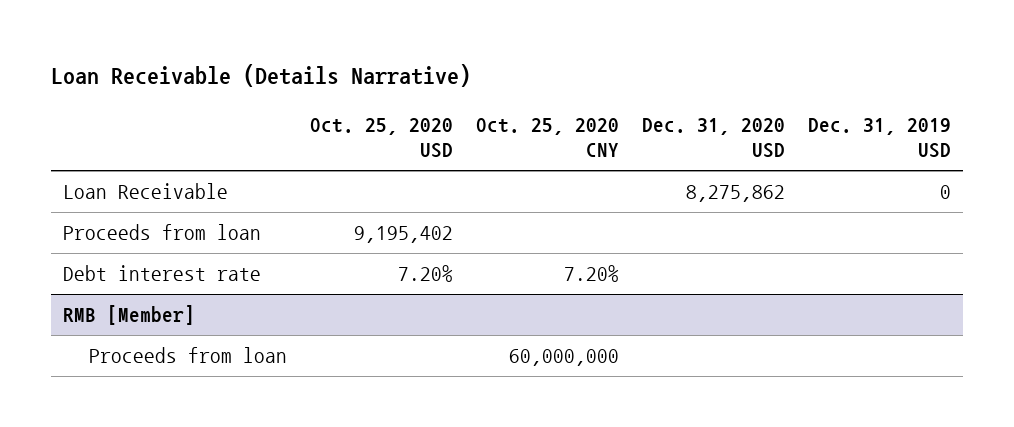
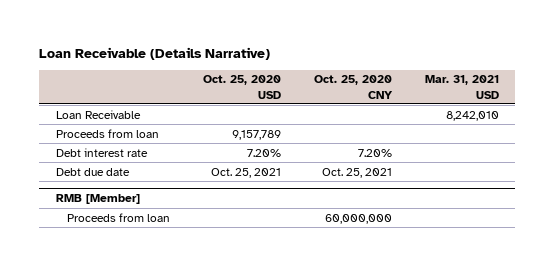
[642,117,786,159] Dec. 31, 2020 USD -> none
[808,117,952,159] Dec. 31, 2019 USD -> none
none -> [424,75,499,99] Mar. 31, 2021 USD
[354,225,454,243] 9,195,402 -> [231,129,281,140] 9,157,789
none -> [55,167,130,176] Debt due date

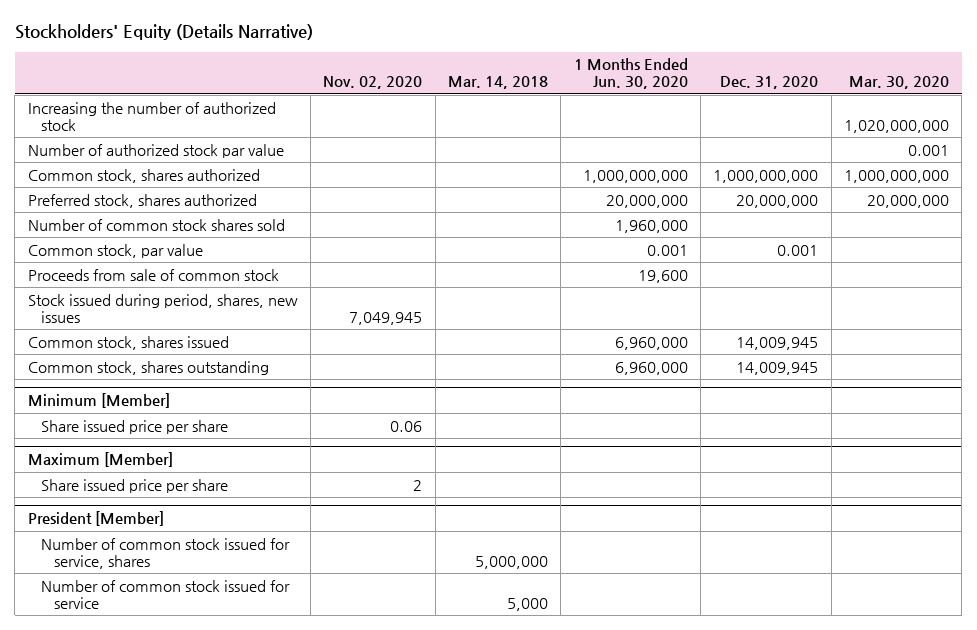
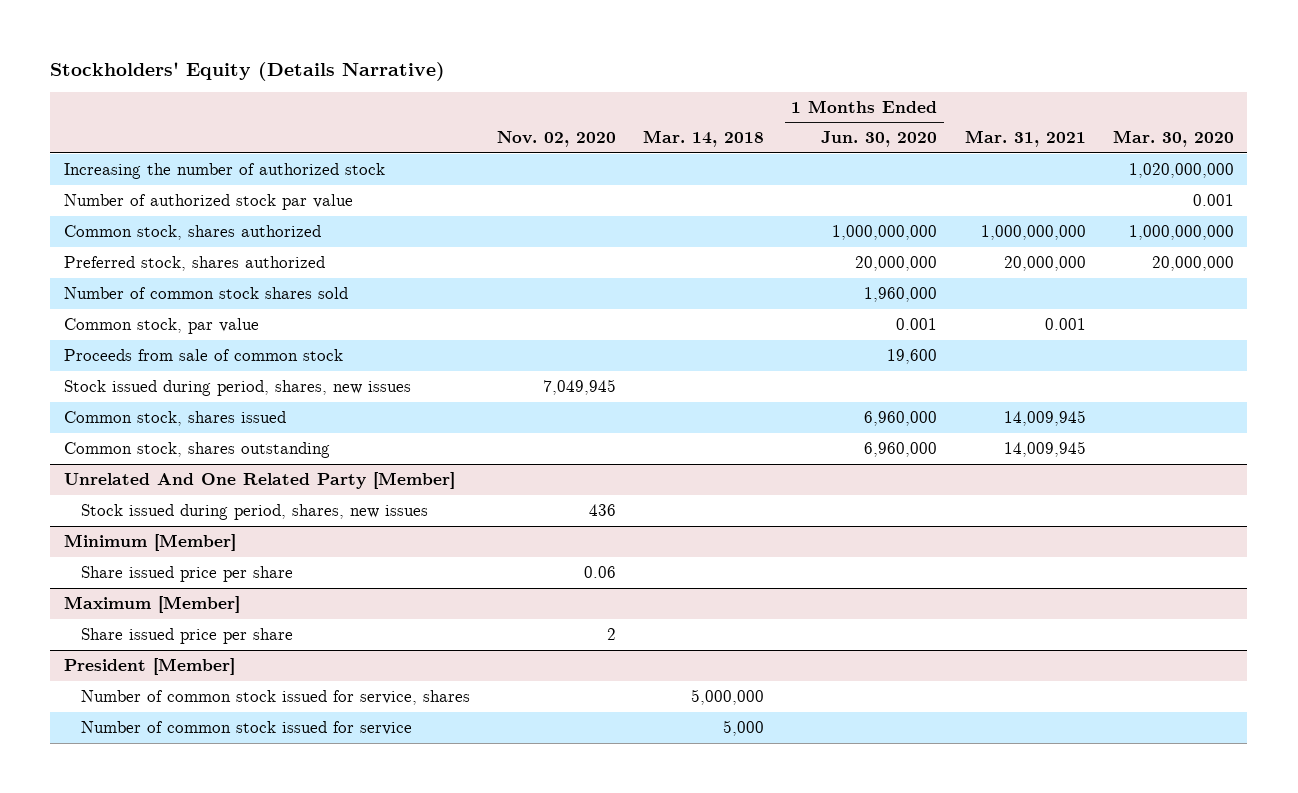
[720,76,819,90] Dec. 31, 2020 -> none
none -> [964,130,1086,148] Mar. 31, 2021
none -> [63,471,455,489] Unrelated And One Related Party [Member]
none -> [81,503,429,520] Stock issued during period, shares, new issues

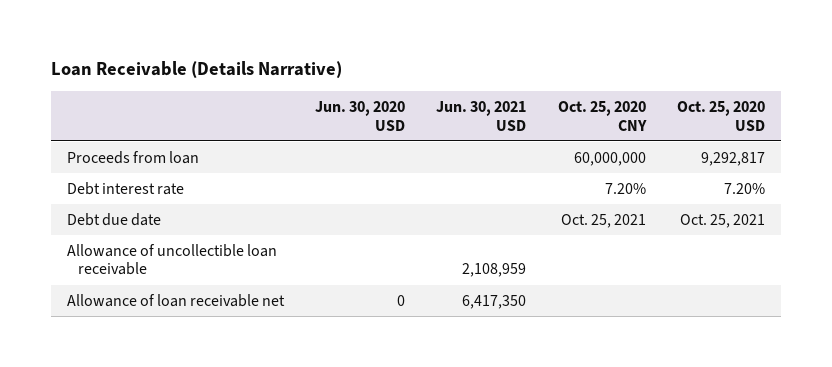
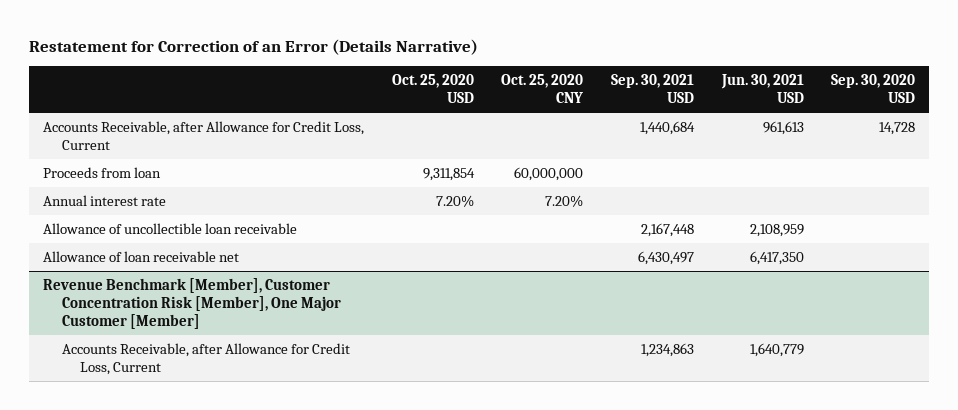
[50,61,342,79] Loan Receivable (Details Narrative) -> [29,38,479,55] Restatement for Correction of an Error (Details Narrative)
[314,101,405,131] Jun. 30, 2020 USD -> none
none -> [610,74,694,104] Sep. 30, 2021 USD
none -> [831,74,916,104] Sep. 30, 2020 USD
[66,212,161,226] Debt due date -> none
none -> [43,121,365,150] Accounts Receivable, after Allowance for Credit Loss, Current
[701,151,766,166] 9,292,817 -> [422,168,475,182] 9,311,854
[66,181,184,195] Debt interest rate -> [43,195,167,207] Annual interest rate
none -> [43,278,341,329] Revenue Benchmark [Member], Customer Concentration Risk [Member], One Major Customer [Member]
none -> [61,343,350,375] Accounts Receivable, after Allowance for Credit Loss, Current

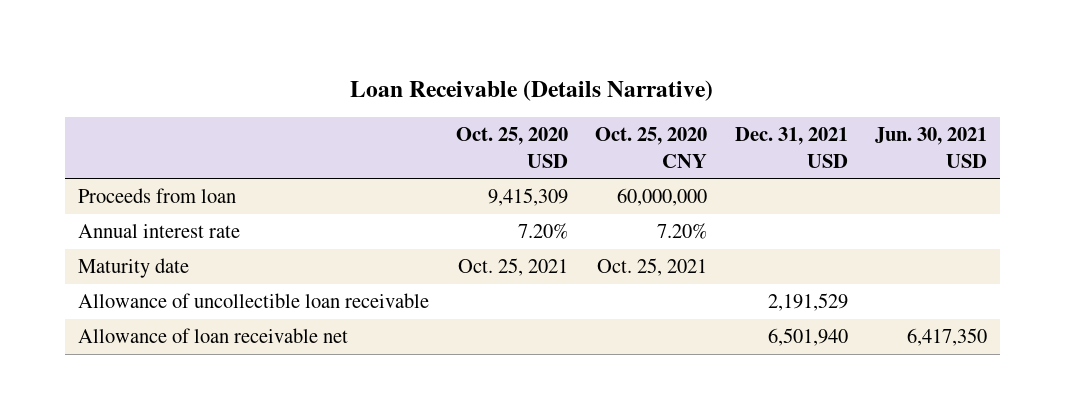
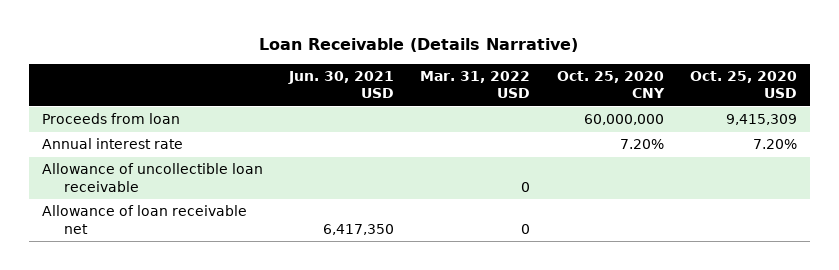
[734,127,848,168] Dec. 31, 2021 USD -> none
none -> [420,71,531,99] Mar. 31, 2022 USD
[78,258,190,279] Maturity date -> none

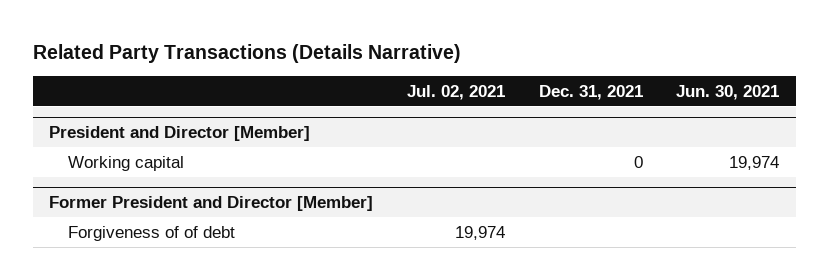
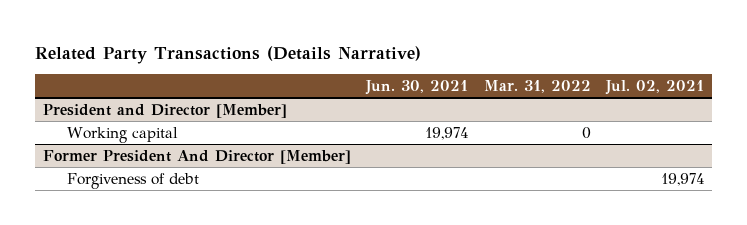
[538,84,643,100] Dec. 31, 2021 -> none
none -> [483,80,591,94] Mar. 31, 2022
[49,196,374,212] Former President and Director [Member] -> [42,149,351,164] Former President And Director [Member]
[68,225,236,241] Forgiveness of of debt -> [66,172,199,189] Forgiveness of debt

